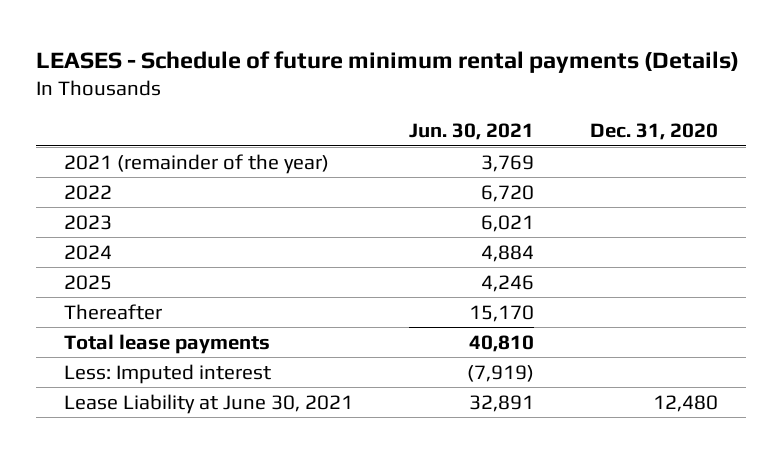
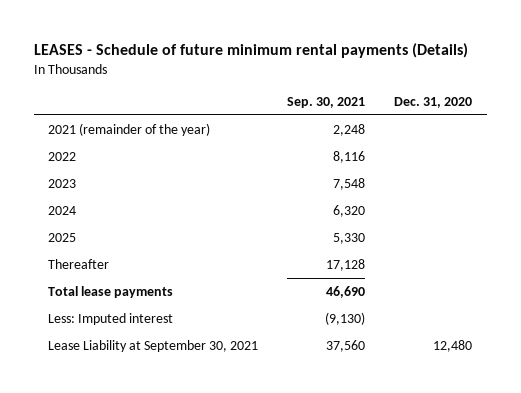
[409,123,535,141] Jun. 30, 2021 -> none
none -> [287,96,366,108] Sep. 30, 2021
[64,393,354,414] Lease Liability at June 30, 2021 -> [48,339,259,352] Lease Liability at September 30, 2021

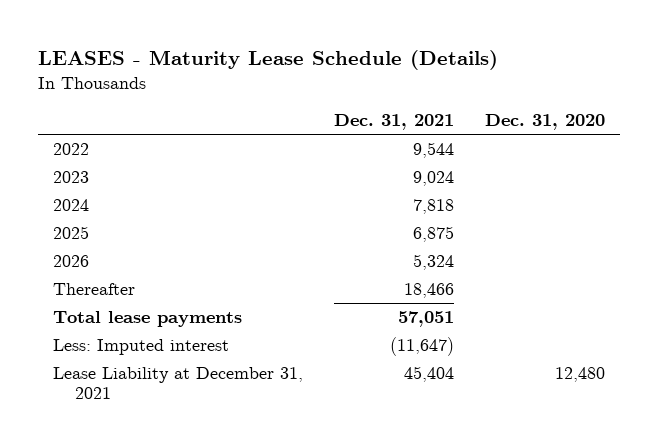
[33,43,468,59] LEASES - Schedule of future minimum rental payments (Details) -> [38,50,499,71] LEASES - Maturity Lease Schedule (Details)
[287,96,366,108] Sep. 30, 2021 -> none
none -> [334,114,455,131] Dec. 31, 2021
[48,122,211,136] 2021 (remainder of the year) -> none
none -> [53,254,90,267] 2026
[48,339,259,352] Lease Liability at September 30, 2021 -> [53,366,304,400] Lease Liability at December 31, 2021

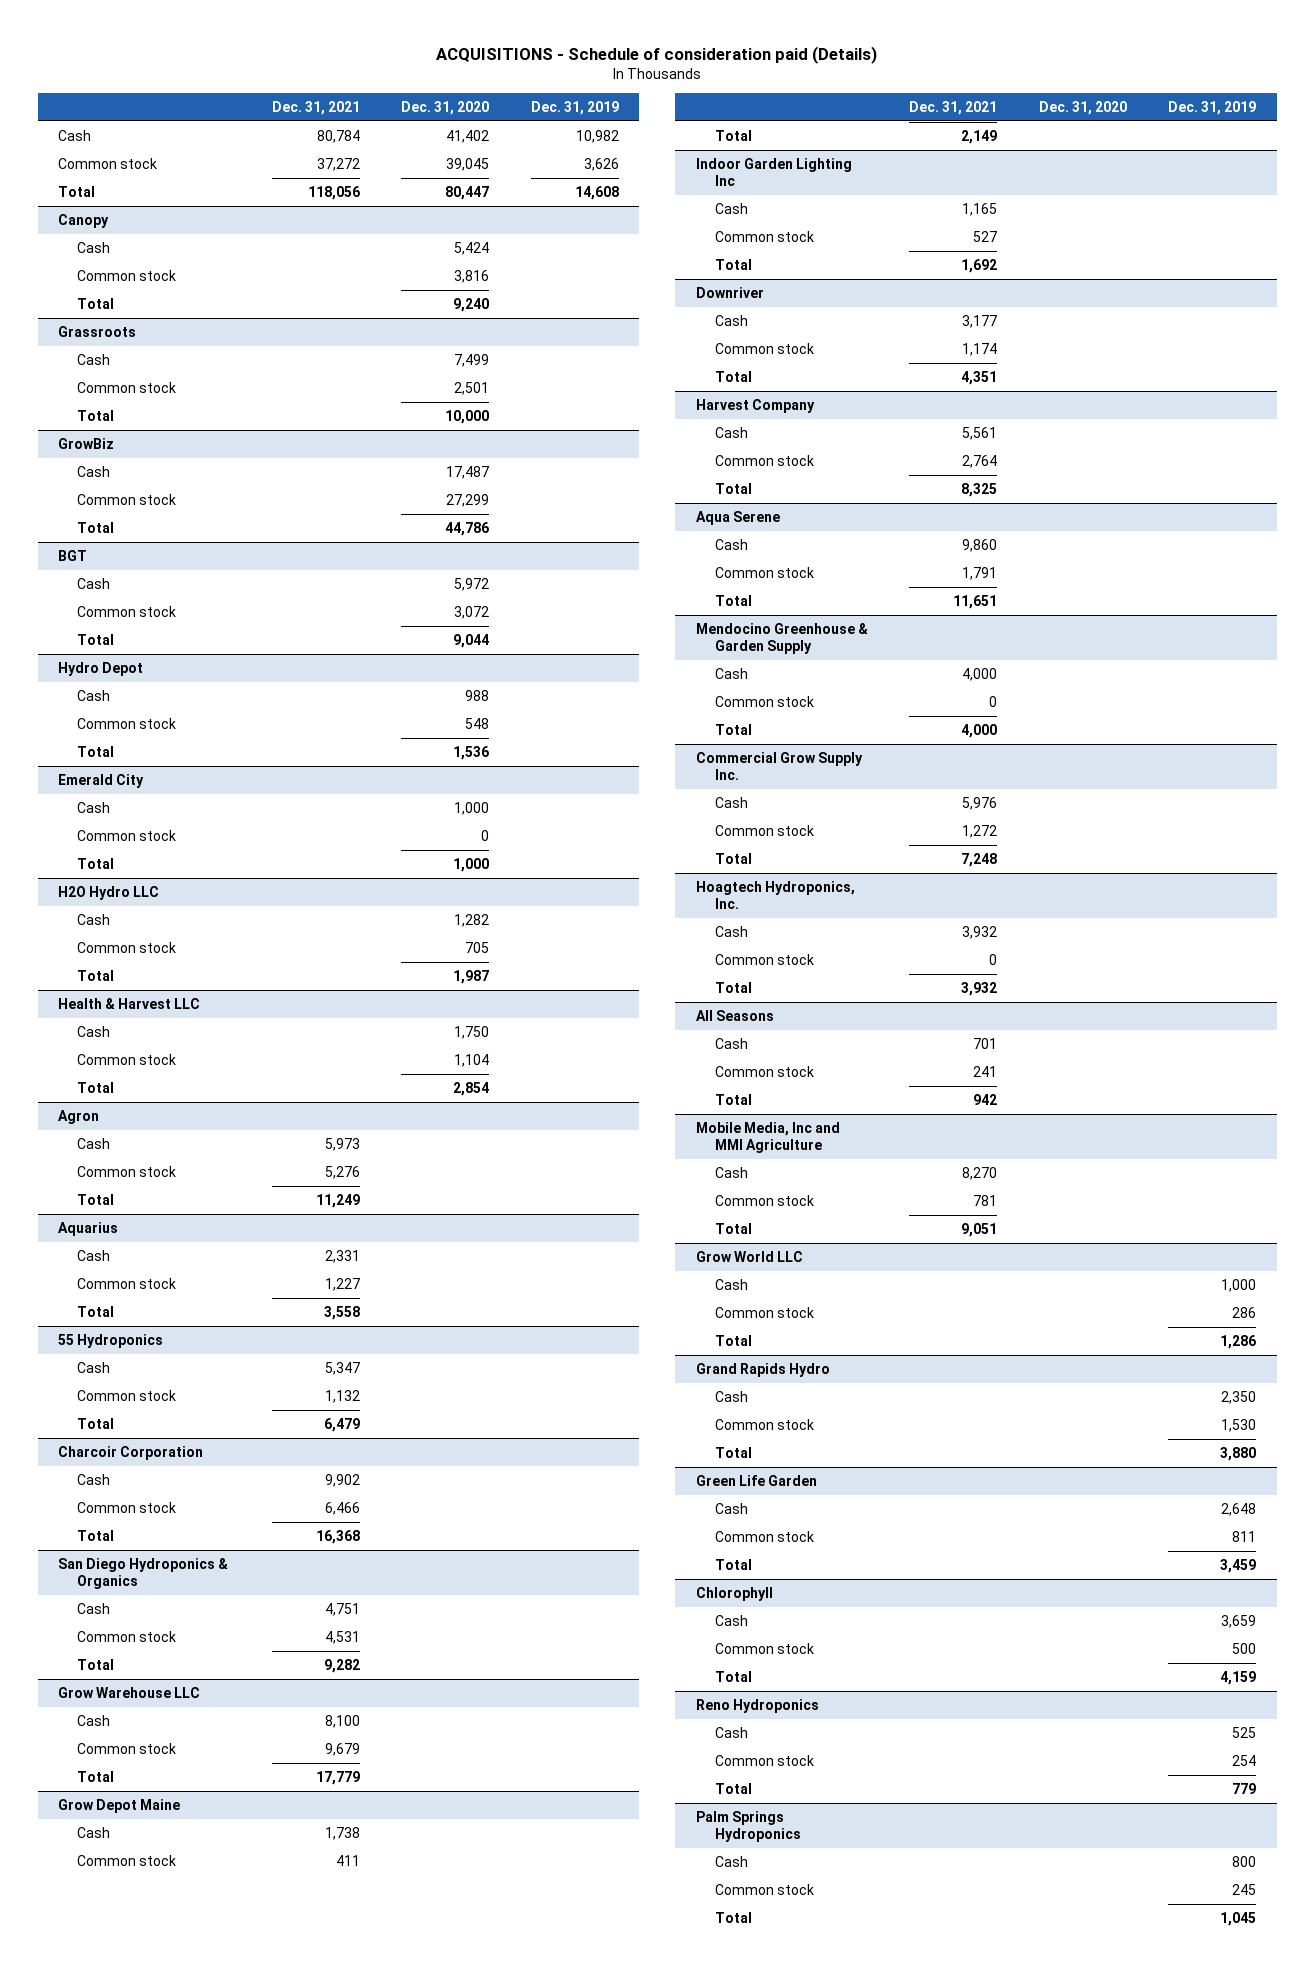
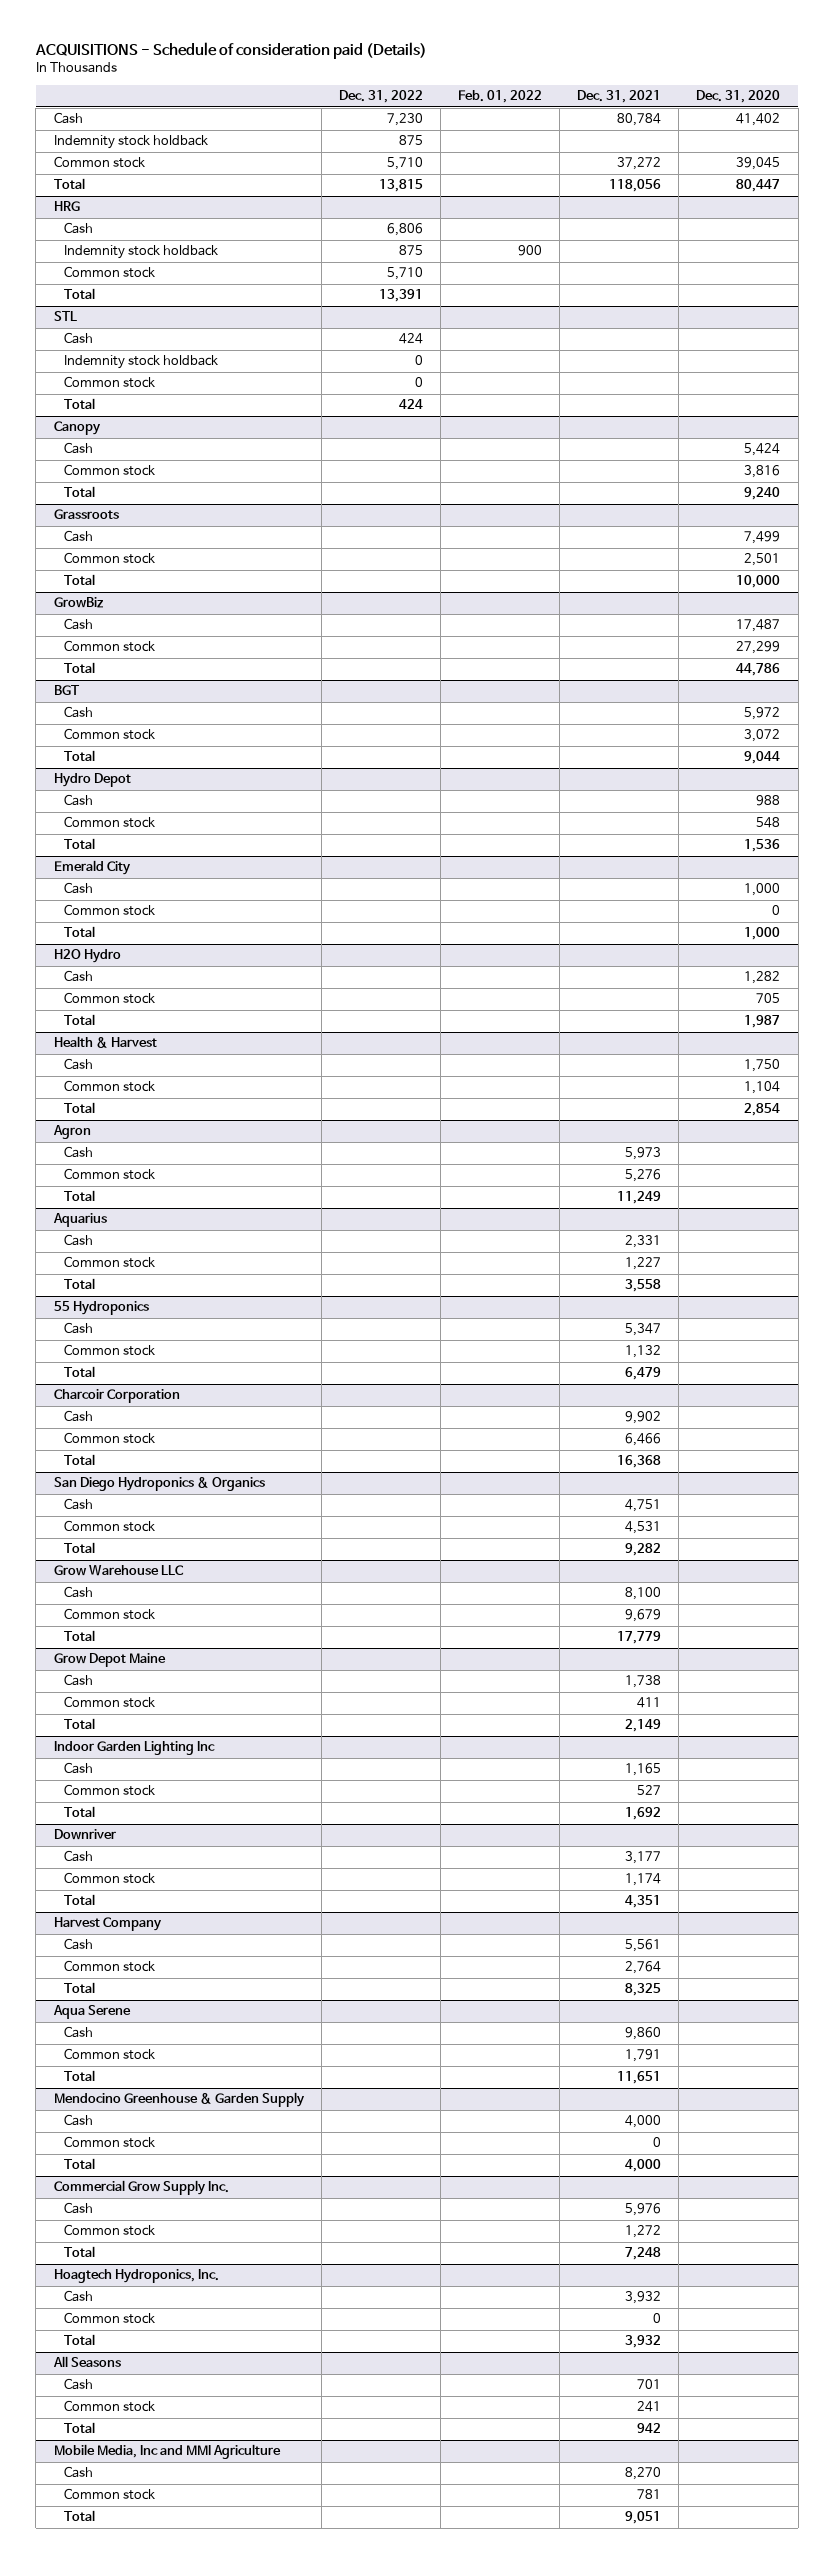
[530,101,619,116] Dec. 31, 2019 -> none
none -> [338,90,423,104] Dec. 31, 2022
none -> [457,90,542,104] Feb. 01, 2022
none -> [53,135,208,150] Indemnity stock holdback
none -> [53,201,80,212] HRG
none -> [63,222,93,235] Cash
none -> [63,245,218,260] Indemnity stock holdback
none -> [63,266,155,279] Common stock
none -> [63,288,95,300] Total
none -> [53,311,77,322] STL
none -> [63,332,93,345] Cash
none -> [63,355,218,370] Indemnity stock holdback
none -> [63,376,155,389] Common stock
none -> [63,398,95,410] Total
[58,885,160,900] H2O Hydro LLC -> [53,949,121,964] H2O Hydro
[58,997,201,1009] Health & Harvest LLC -> [53,1036,157,1049] Health & Harvest
[695,1250,803,1262] Grow World LLC -> none
[714,1278,748,1290] Cash -> none
[714,1306,814,1318] Common stock -> none
[714,1334,752,1346] Total -> none
[695,1362,830,1377] Grand Rapids Hydro -> none
[714,1390,748,1402] Cash -> none
[714,1418,814,1430] Common stock -> none
[714,1446,752,1458] Total -> none
[695,1474,817,1486] Green Life Garden -> none
[714,1502,748,1514] Cash -> none
[714,1530,814,1542] Common stock -> none
[714,1558,752,1570] Total -> none
[695,1586,773,1601] Chlorophyll -> none
[714,1614,748,1626] Cash -> none
[714,1642,814,1654] Common stock -> none
[714,1670,752,1682] Total -> none
[695,1698,819,1713] Reno Hydroponics -> none
[714,1726,748,1738] Cash -> none
[714,1754,814,1766] Common stock -> none
[714,1782,752,1794] Total -> none
[695,1810,801,1843] Palm Springs Hydroponics -> none
[714,1855,748,1867] Cash -> none
[714,1883,814,1895] Common stock -> none
[714,1911,752,1923] Total -> none

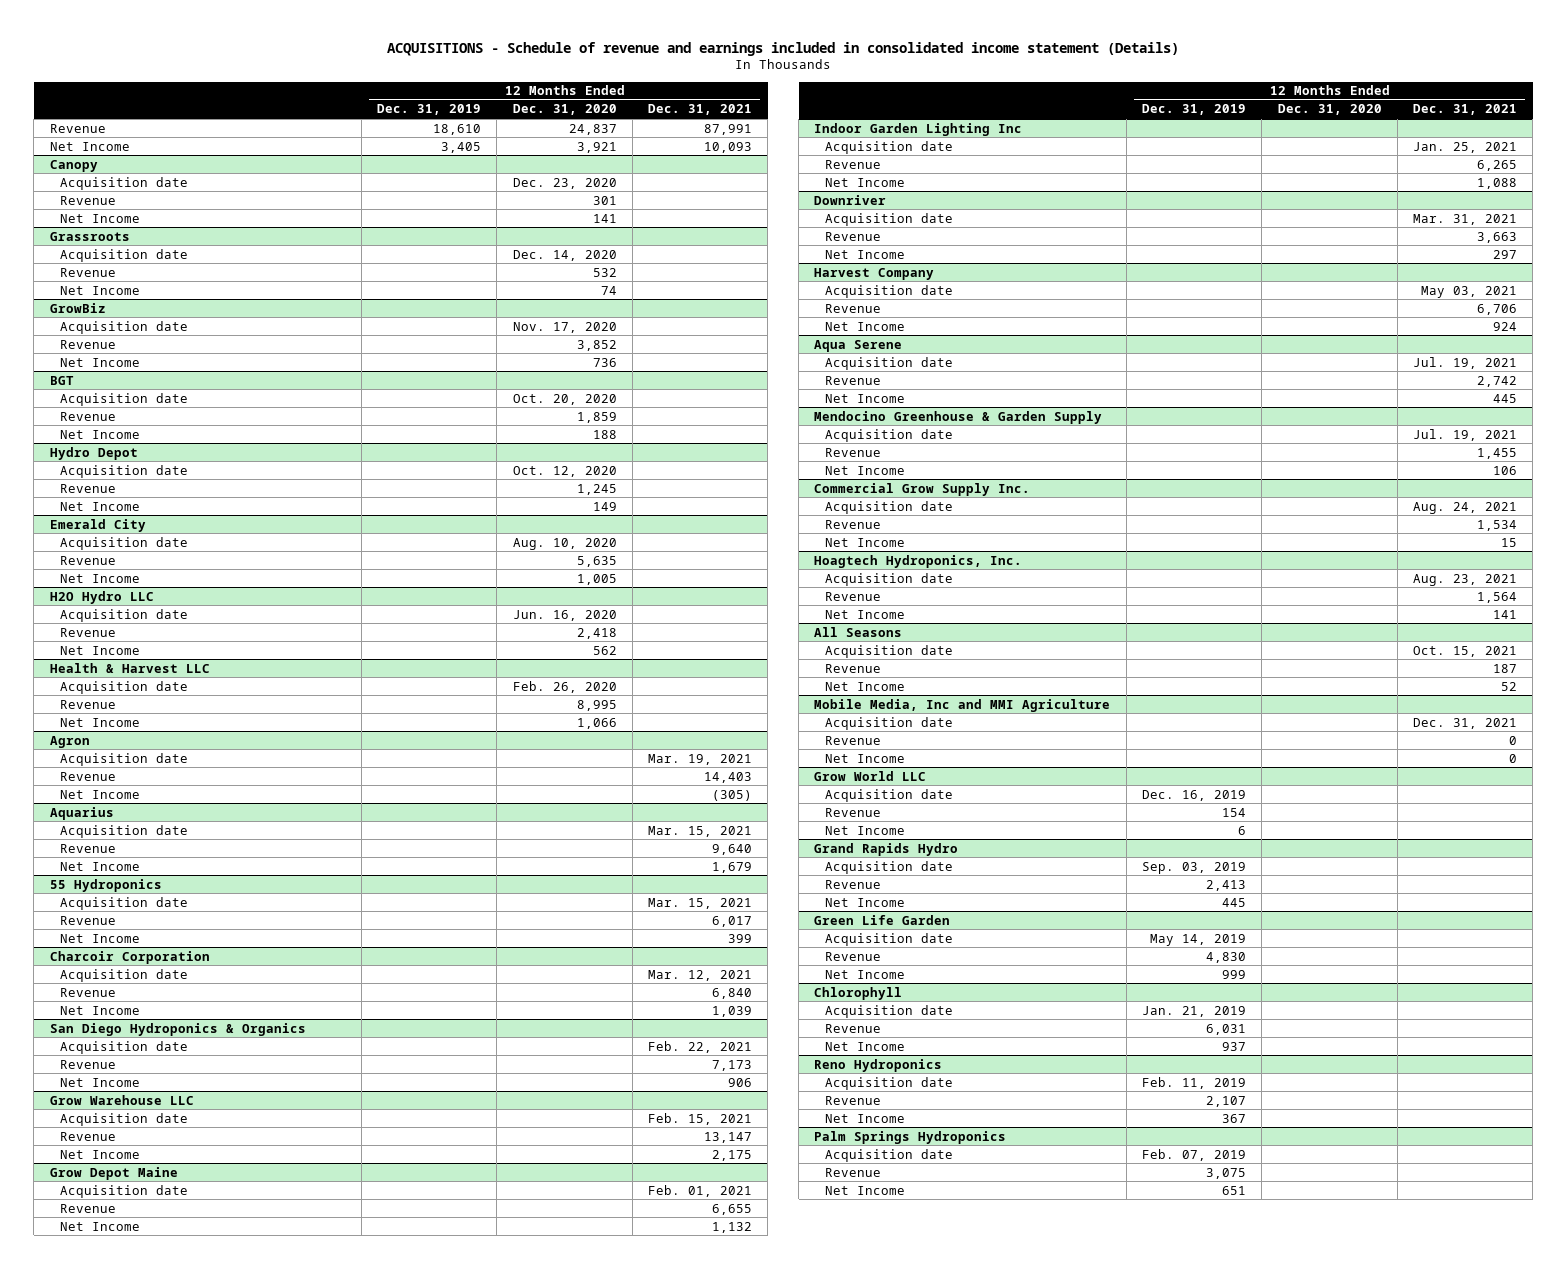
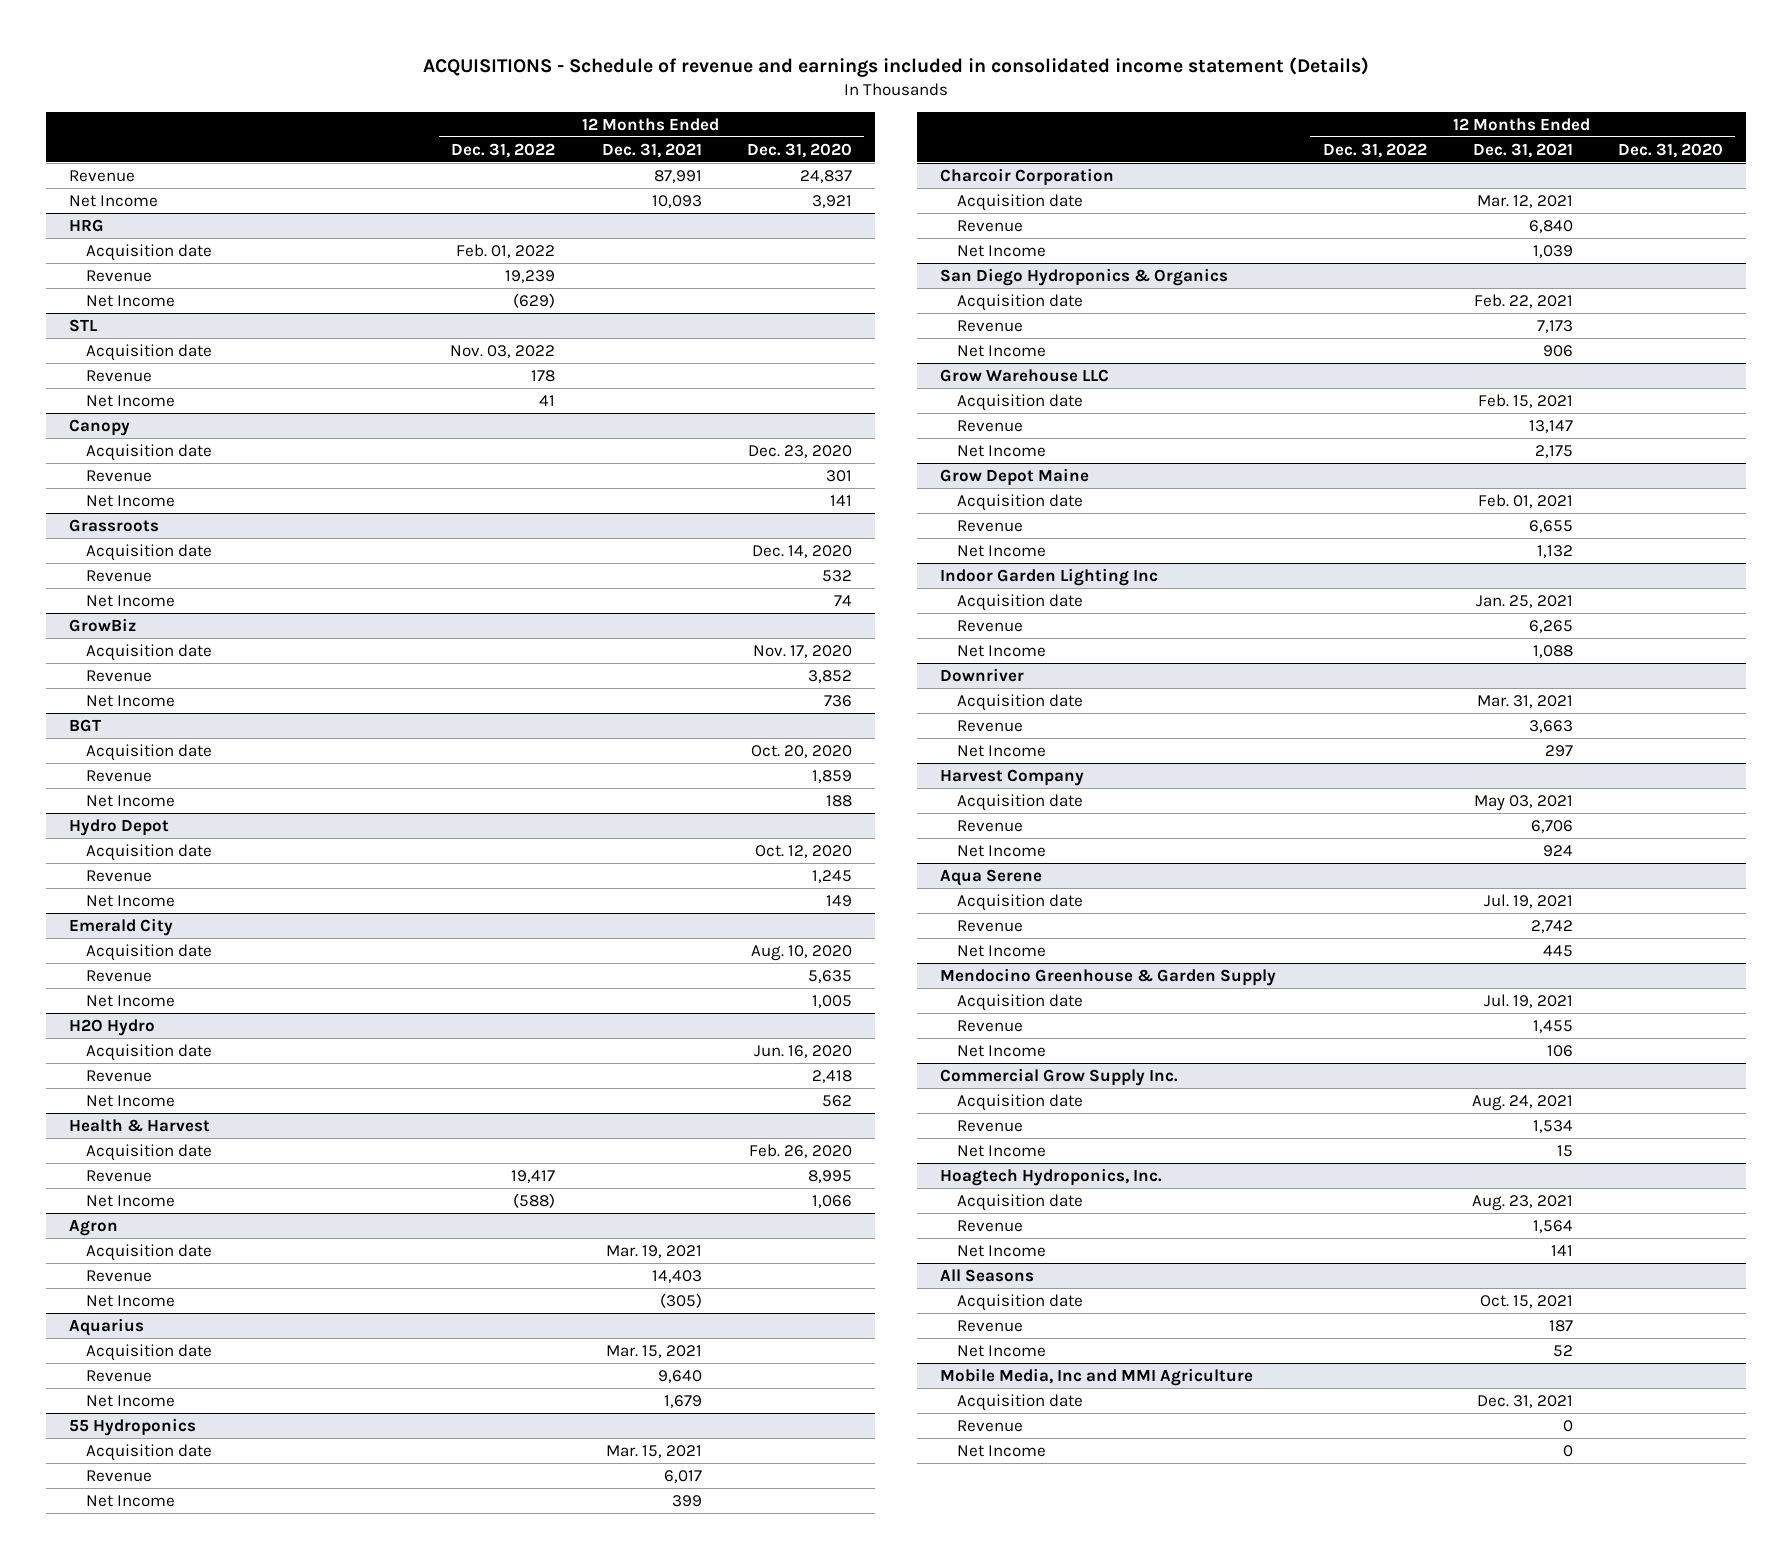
[377,104,482,116] Dec. 31, 2019 -> none
none -> [451,142,556,158] Dec. 31, 2022
none -> [68,218,104,232] HRG
none -> [86,243,213,261] Acquisition date
none -> [86,269,153,282] Revenue
none -> [86,294,176,307] Net Income
none -> [68,318,98,332] STL
none -> [86,343,213,361] Acquisition date
none -> [86,369,153,382] Revenue
none -> [86,394,176,407] Net Income
[49,590,154,604] H2O Hydro LLC -> [68,1018,155,1036] H2O Hydro
[49,662,210,673] Health & Harvest LLC -> [68,1118,210,1132] Health & Harvest
[814,770,927,781] Grow World LLC -> none
[824,788,953,802] Acquisition date -> none
[824,807,881,817] Revenue -> none
[824,825,905,835] Net Income -> none
[814,842,959,856] Grand Rapids Hydro -> none
[824,860,953,874] Acquisition date -> none
[824,879,881,889] Revenue -> none
[824,897,905,907] Net Income -> none
[814,914,951,925] Green Life Garden -> none
[824,932,953,946] Acquisition date -> none
[824,951,881,961] Revenue -> none
[824,969,905,979] Net Income -> none
[814,986,903,1000] Chlorophyll -> none
[824,1004,953,1018] Acquisition date -> none
[824,1023,881,1033] Revenue -> none
[824,1041,905,1051] Net Income -> none
[814,1058,943,1072] Reno Hydroponics -> none
[824,1076,953,1090] Acquisition date -> none
[824,1095,881,1105] Revenue -> none
[824,1113,905,1123] Net Income -> none
[814,1130,1007,1144] Palm Springs Hydroponics -> none
[824,1148,953,1162] Acquisition date -> none
[824,1167,881,1177] Revenue -> none
[824,1185,905,1195] Net Income -> none

